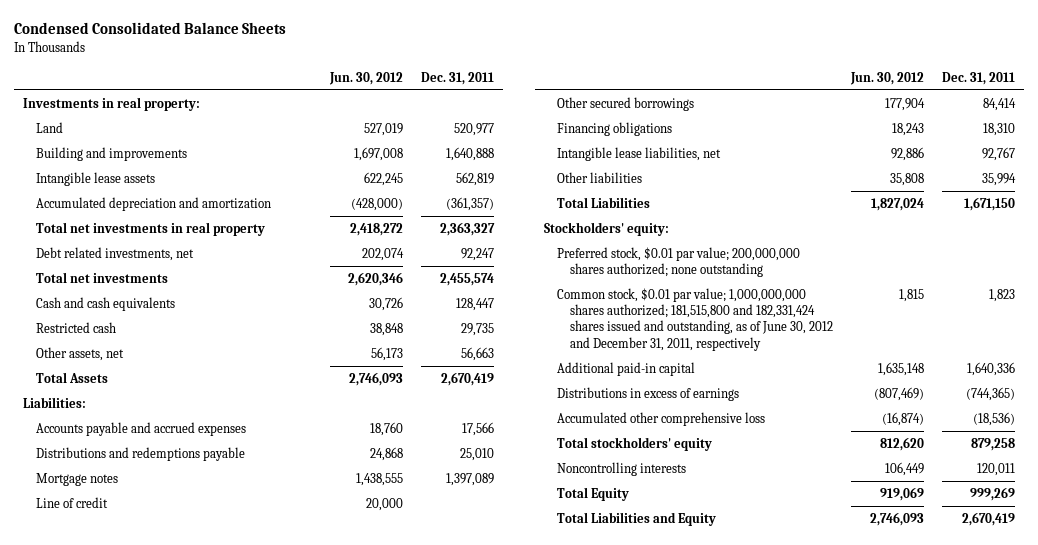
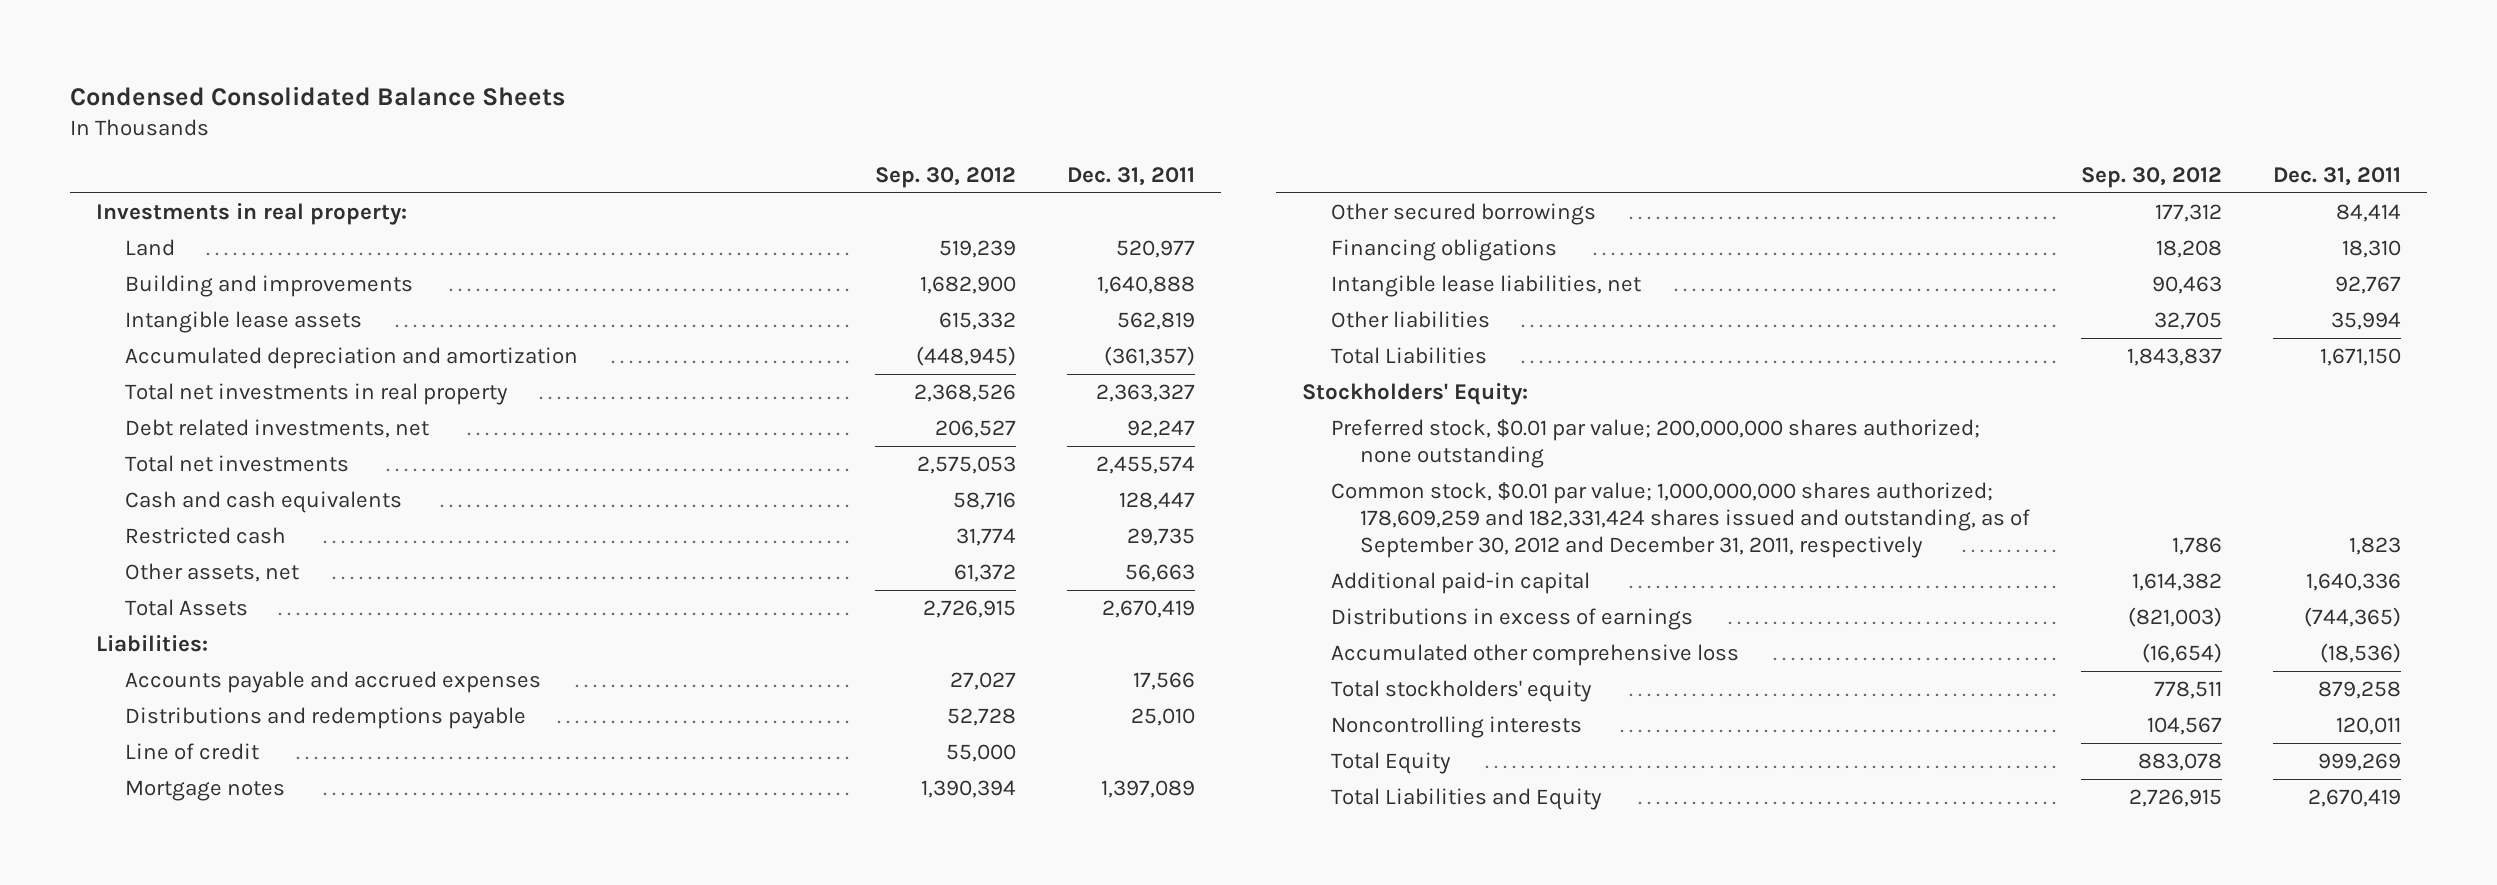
[328,71,403,85] Jun. 30, 2012 -> none
none -> [874,167,1016,189] Sep. 30, 2012
[35,472,118,486] Mortgage notes -> [124,779,285,801] Mortgage notes
[544,221,670,236] Stockholders' equity: -> [1302,382,1529,405] Stockholders' Equity:
[557,287,833,351] Common stock, $0.01 par value; 1,000,000,000 shares authorized; 181,515,800 and 182,331,424 shares issued and outstanding, as of June 30, 2012 and December 31, 2011, respectively -> [1331,481,2031,559] Common stock, $0.01 par value; 1,000,000,000 shares authorized; 178,609,259 and 182,331,424 shares issued and outstanding, as of September 30, 2012 and December 31, 2011, respectively

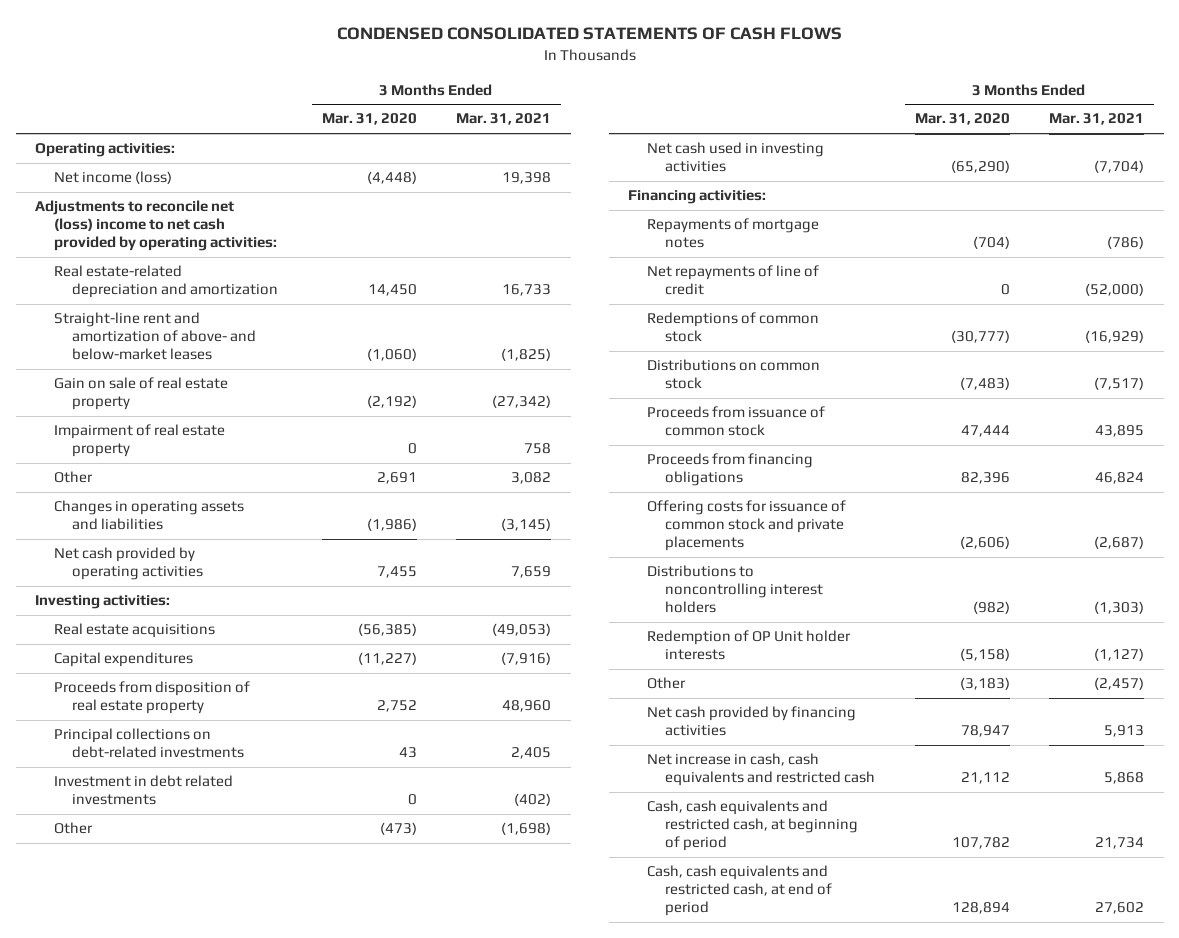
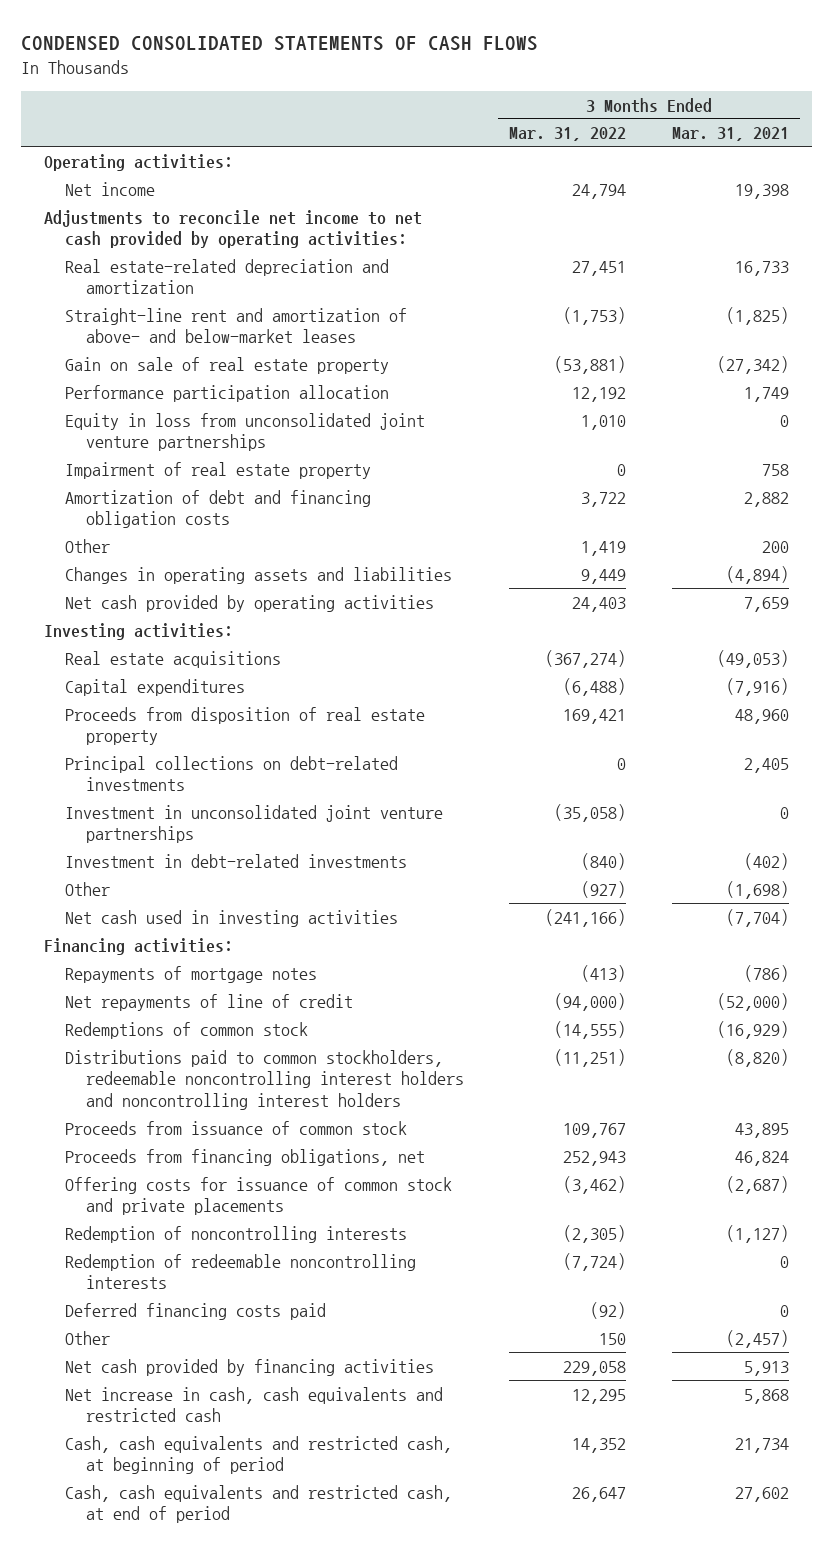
[321,113,417,126] Mar. 31, 2020 -> none
none -> [509,127,627,142] Mar. 31, 2022
[53,171,172,185] Net income (loss) -> [64,181,155,196] Net income
[35,200,277,252] Adjustments to reconcile net (loss) income to net cash provided by operating activities: -> [43,209,422,249] Adjustments to reconcile net income to net cash provided by operating activities:
none -> [64,384,389,402] Performance participation allocation
none -> [64,412,425,452] Equity in loss from unconsolidated joint venture partnerships
none -> [64,489,371,529] Amortization of debt and financing obligation costs
[510,472,551,485] 3,082 -> [762,540,790,553] 200
[500,518,551,532] (3,145) -> [726,565,790,584] (4,894)
none -> [64,804,443,844] Investment in unconsolidated joint venture partnerships
[53,775,233,806] Investment in debt related investments -> [64,853,407,868] Investment in debt-related investments
[646,359,820,390] Distributions on common stock -> none
none -> [64,1049,464,1110] Distributions paid to common stockholders, redeemable noncontrolling interest holders and noncontrolling interest holders
[646,453,813,487] Proceeds from financing obligations -> [64,1148,425,1166] Proceeds from financing obligations, net
[646,565,824,614] Distributions to noncontrolling interest holders -> none
[646,630,851,661] Redemption of OP Unit holder interests -> [64,1225,407,1243] Redemption of noncontrolling interests
none -> [64,1253,416,1290] Redemption of redeemable noncontrolling interests
none -> [64,1302,326,1320] Deferred financing costs paid

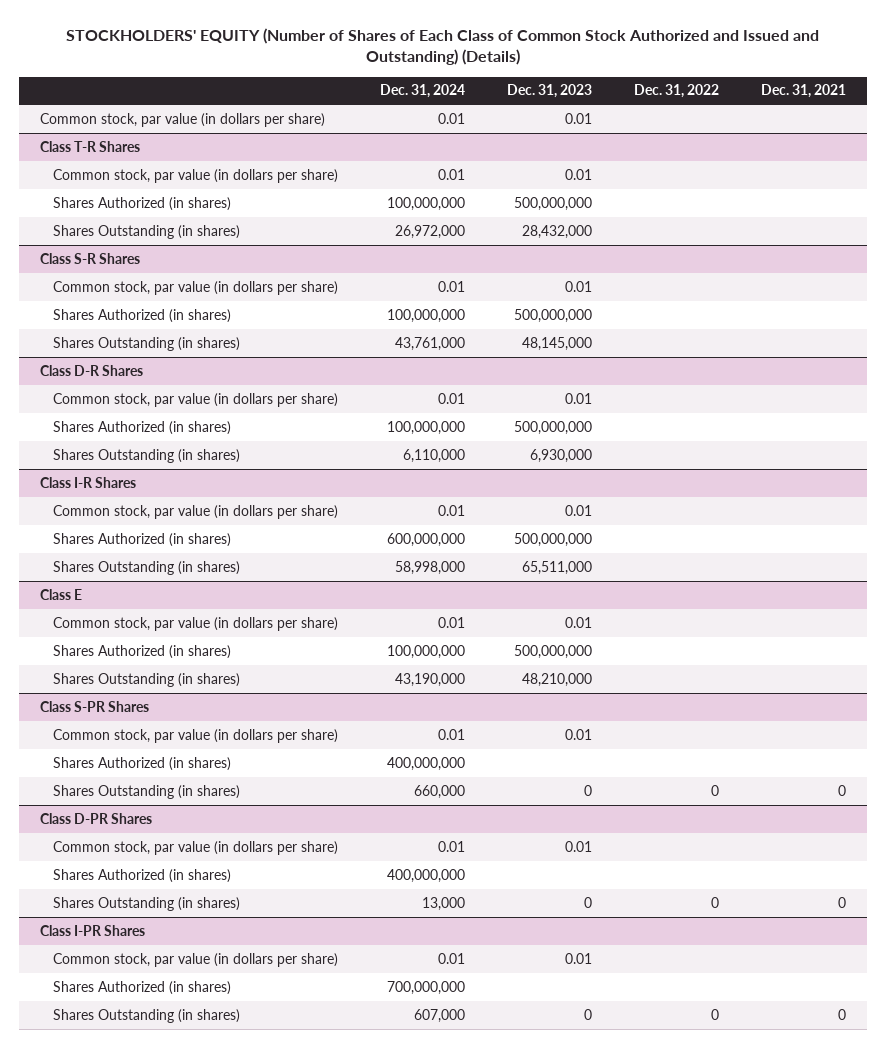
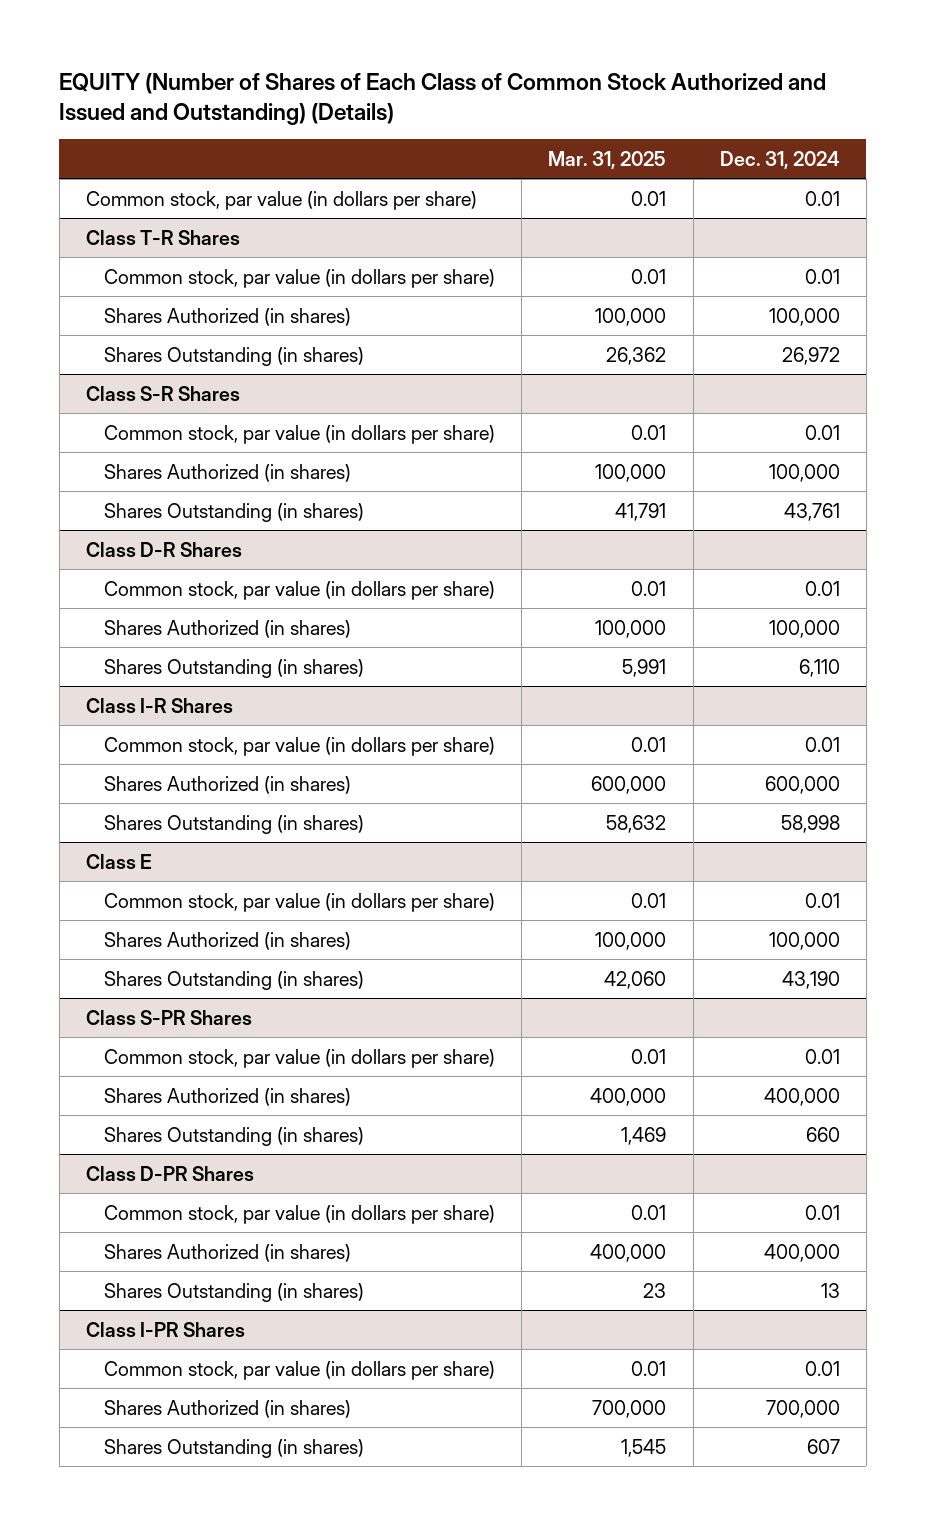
[65,27,819,66] STOCKHOLDERS' EQUITY (Number of Shares of Each Class of Common Stock Authorized and Issued and Outstanding) (Details) -> [59,72,827,125] EQUITY (Number of Shares of Each Class of Common Stock Authorized and Issued and Outstanding) (Details)
[506,84,592,99] Dec. 31, 2023 -> none
[633,84,719,99] Dec. 31, 2022 -> none
[760,84,846,99] Dec. 31, 2021 -> none
none -> [548,150,667,169] Mar. 31, 2025
[386,196,465,211] 100,000,000 -> [768,307,840,326] 100,000
[394,224,465,239] 26,972,000 -> [781,346,840,365] 26,972
[386,308,465,323] 100,000,000 -> [768,463,840,482] 100,000
[394,336,465,351] 43,761,000 -> [783,502,840,521] 43,761
[386,420,465,435] 100,000,000 -> [768,619,840,638] 100,000
[402,448,465,463] 6,110,000 -> [798,658,840,677] 6,110
[386,532,465,547] 600,000,000 -> [764,775,840,794] 600,000
[394,560,465,575] 58,998,000 -> [780,814,840,833] 58,998
[386,644,465,659] 100,000,000 -> [768,931,840,950] 100,000
[394,672,465,687] 43,190,000 -> [781,970,840,989] 43,190
[386,756,465,771] 400,000,000 -> [763,1087,840,1106] 400,000
[413,784,465,799] 660,000 -> [805,1126,840,1142] 660
[386,868,465,883] 400,000,000 -> [763,1243,840,1262] 400,000
[421,896,465,911] 13,000 -> [820,1282,840,1298] 13
[386,980,465,995] 700,000,000 -> [765,1399,840,1418] 700,000
[413,1008,465,1023] 607,000 -> [806,1438,840,1454] 607

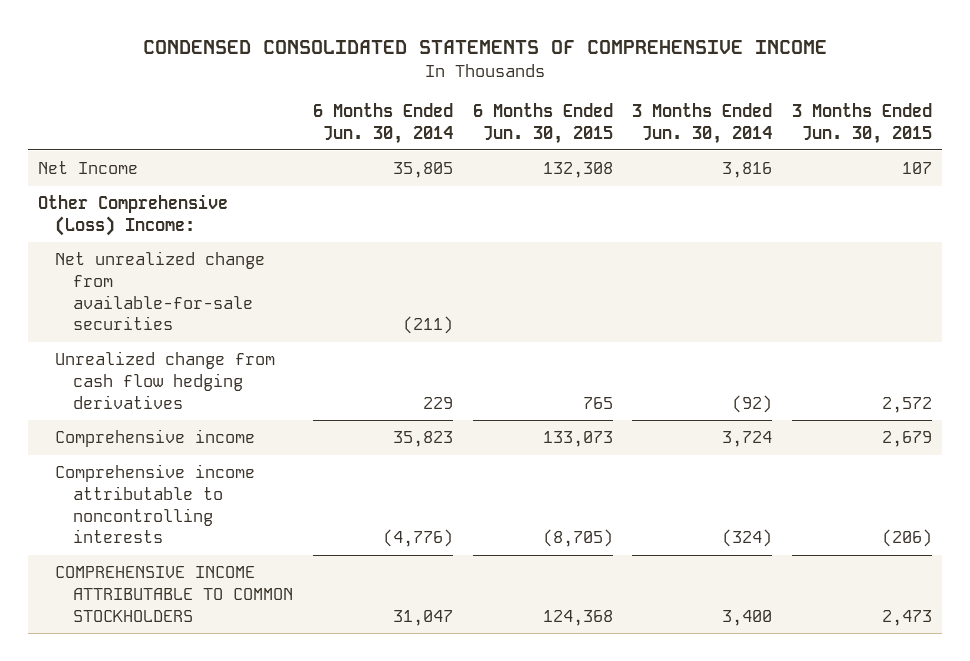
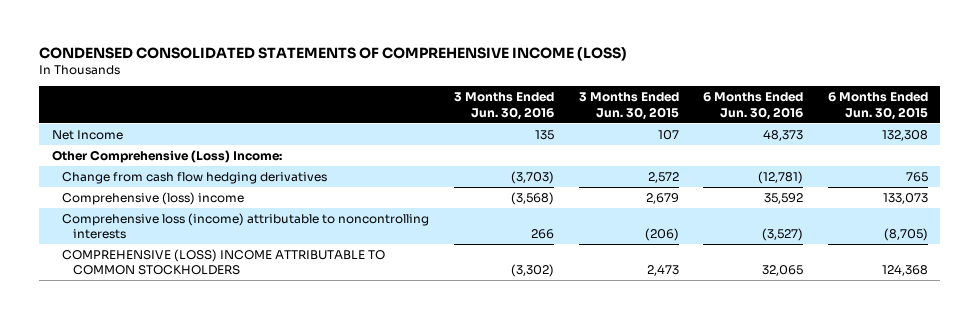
[142,39,827,54] CONDENSED CONSOLIDATED STATEMENTS OF COMPREHENSIVE INCOME -> [39,47,628,62] CONDENSED CONSOLIDATED STATEMENTS OF COMPREHENSIVE INCOME (LOSS)
[312,102,453,144] 6 Months Ended Jun. 30, 2014 -> none
[632,102,773,144] 3 Months Ended Jun. 30, 2014 -> none
none -> [454,92,555,120] 3 Months Ended Jun. 30, 2016
none -> [703,92,804,120] 6 Months Ended Jun. 30, 2016
[55,251,266,331] Net unrealized change from available-for-sale securities -> none
[55,351,276,409] Unrealized change from cash flow hedging derivatives -> [62,171,328,184] Change from cash flow hedging derivatives
[55,429,256,448] Comprehensive income -> [62,191,245,205] Comprehensive (loss) income
[55,464,256,544] Comprehensive income attributable to noncontrolling interests -> [62,212,430,240] Comprehensive loss (income) attributable to noncontrolling interests
[55,566,293,622] COMPREHENSIVE INCOME ATTRIBUTABLE TO COMMON STOCKHOLDERS -> [62,248,386,276] COMPREHENSIVE (LOSS) INCOME ATTRIBUTABLE TO COMMON STOCKHOLDERS

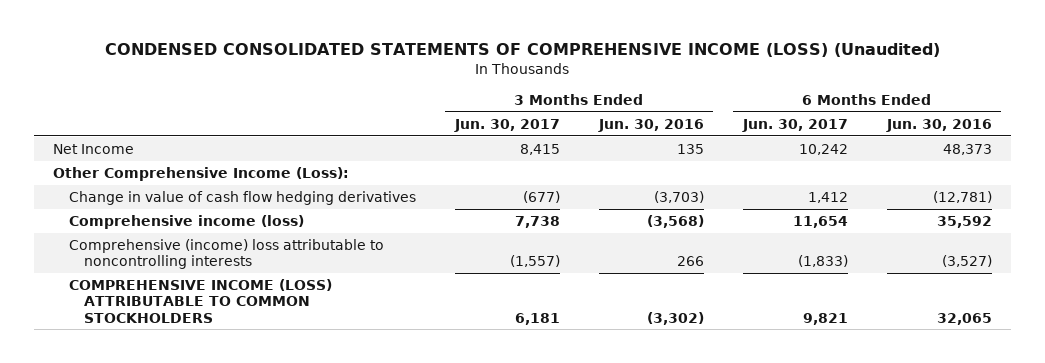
[39,47,628,62] CONDENSED CONSOLIDATED STATEMENTS OF COMPREHENSIVE INCOME (LOSS) -> [105,43,941,58] CONDENSED CONSOLIDATED STATEMENTS OF COMPREHENSIVE INCOME (LOSS) (Unaudited)
[578,92,679,120] 3 Months Ended Jun. 30, 2015 -> none
[827,92,928,120] 6 Months Ended Jun. 30, 2015 -> none
none -> [453,118,560,132] Jun. 30, 2017
none -> [741,118,848,132] Jun. 30, 2017
[51,149,282,163] Other Comprehensive (Loss) Income: -> [53,166,350,181] Other Comprehensive Income (Loss):
[62,171,328,184] Change from cash flow hedging derivatives -> [68,190,416,205] Change in value of cash flow hedging derivatives
[62,191,245,205] Comprehensive (loss) income -> [68,214,304,229] Comprehensive income (loss)
[62,212,430,240] Comprehensive loss (income) attributable to noncontrolling interests -> [68,238,384,270] Comprehensive (income) loss attributable to noncontrolling interests
[62,248,386,276] COMPREHENSIVE (LOSS) INCOME ATTRIBUTABLE TO COMMON STOCKHOLDERS -> [68,278,332,323] COMPREHENSIVE INCOME (LOSS) ATTRIBUTABLE TO COMMON STOCKHOLDERS

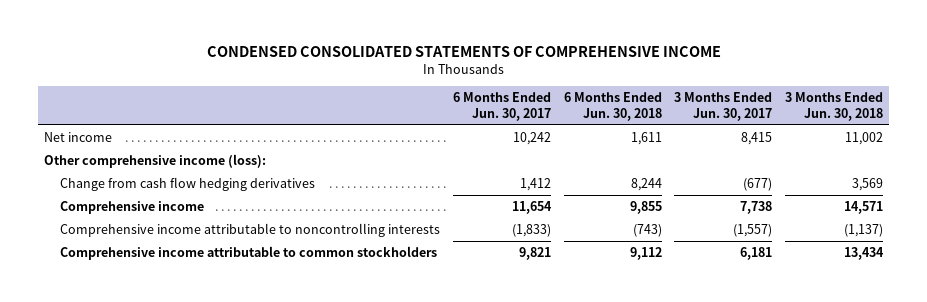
[105,43,941,58] CONDENSED CONSOLIDATED STATEMENTS OF COMPREHENSIVE INCOME (LOSS) (Unaudited) -> [206,46,721,58] CONDENSED CONSOLIDATED STATEMENTS OF COMPREHENSIVE INCOME
[597,118,704,132] Jun. 30, 2016 -> none
[885,118,992,132] Jun. 30, 2016 -> none
none -> [563,92,662,121] 6 Months Ended Jun. 30, 2018
none -> [785,92,884,121] 3 Months Ended Jun. 30, 2018
[53,143,135,154] Net Income -> [44,131,113,142] Net income
[53,166,350,181] Other Comprehensive Income (Loss): -> [44,153,267,168] Other comprehensive income (loss):
[68,190,416,205] Change in value of cash flow hedging derivatives -> [60,176,316,191] Change from cash flow hedging derivatives
[68,214,304,229] Comprehensive income (loss) -> [60,200,205,214] Comprehensive income
[68,238,384,270] Comprehensive (income) loss attributable to noncontrolling interests -> [60,222,441,237] Comprehensive income attributable to noncontrolling interests
[68,278,332,323] COMPREHENSIVE INCOME (LOSS) ATTRIBUTABLE TO COMMON STOCKHOLDERS -> [60,245,438,260] Comprehensive income attributable to common stockholders

